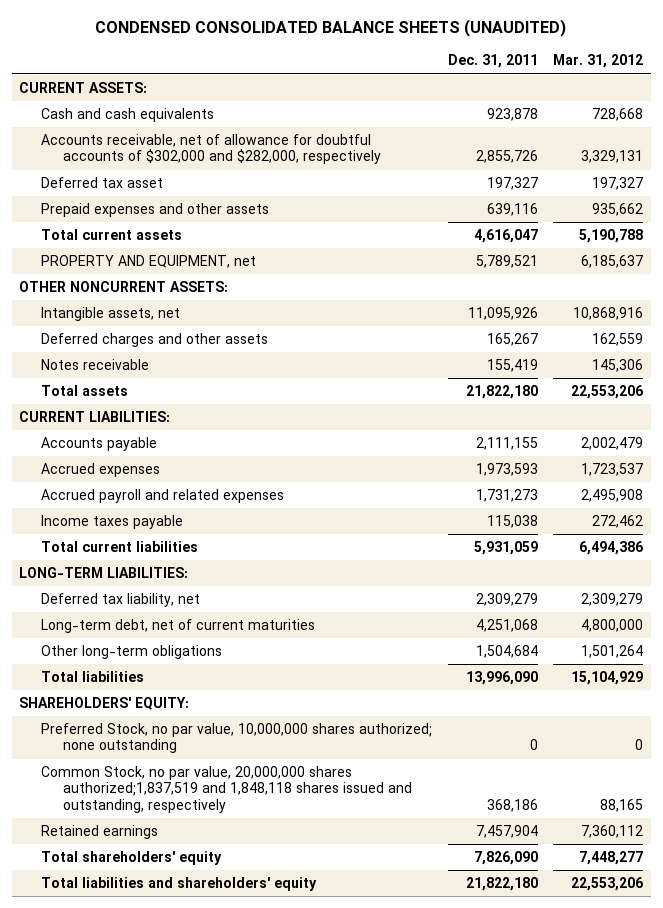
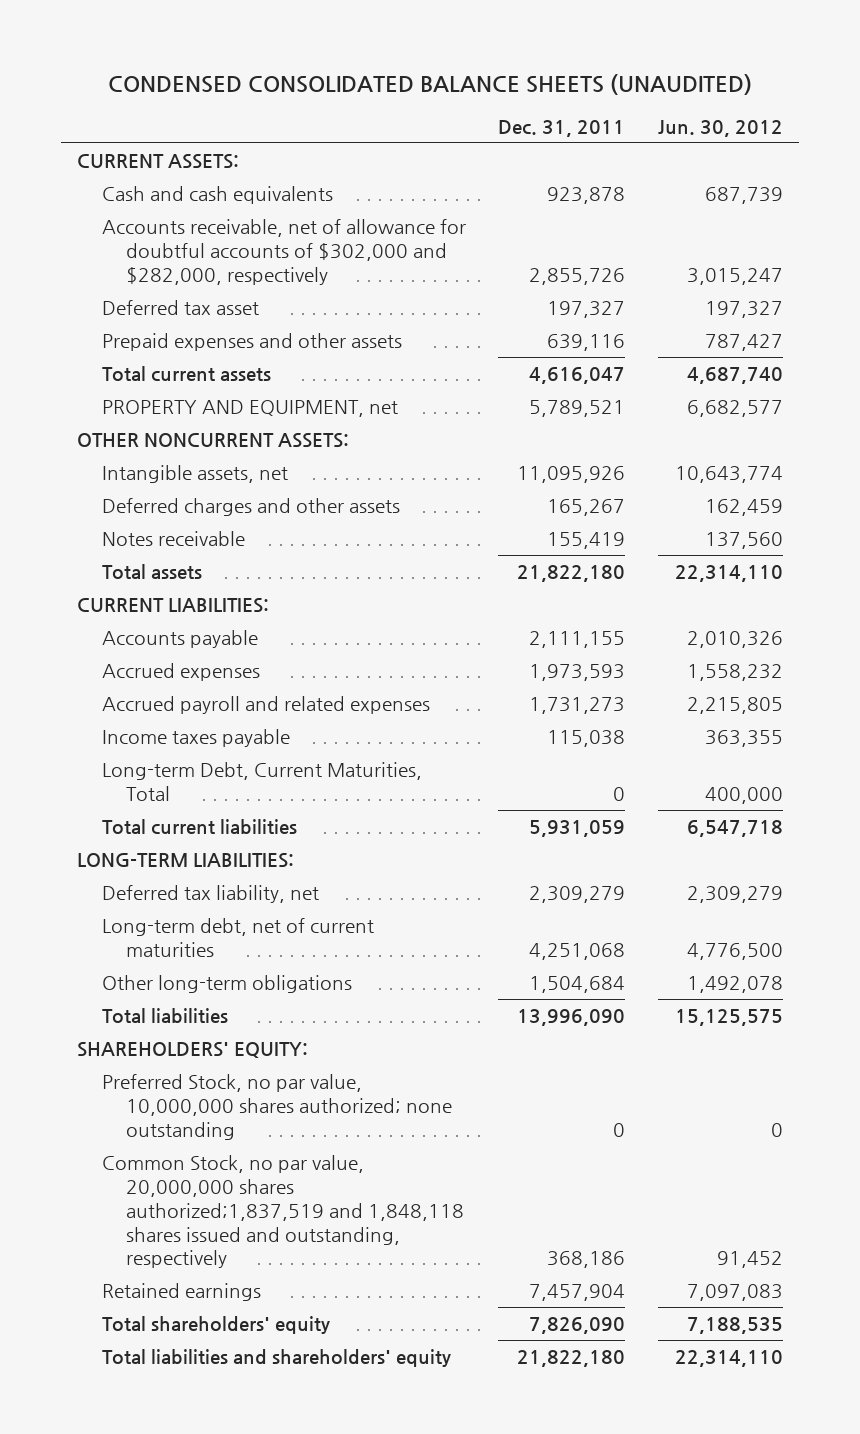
[553,54,644,69] Mar. 31, 2012 -> none
none -> [657,120,783,138] Jun. 30, 2012
none -> [101,762,422,802] Long-term Debt, Current Maturities, Total

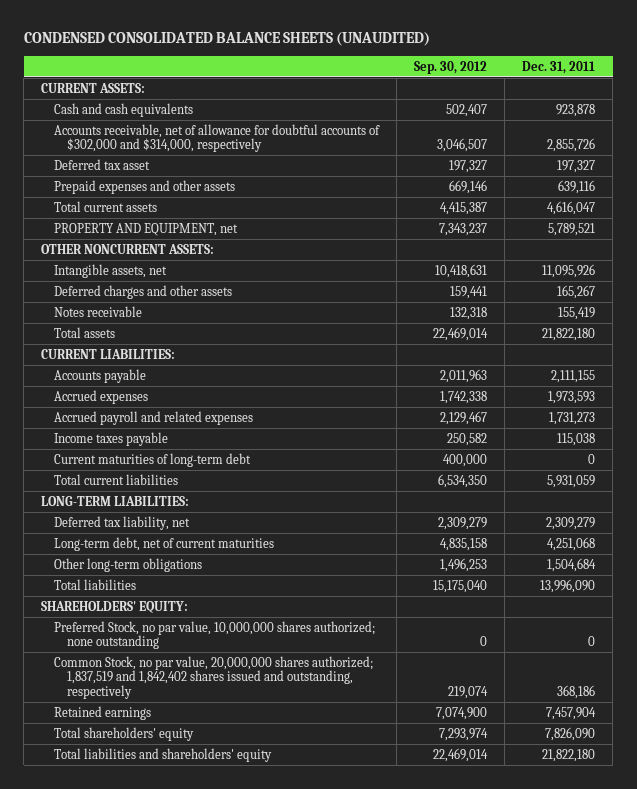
[657,120,783,138] Jun. 30, 2012 -> none
none -> [414,60,488,74] Sep. 30, 2012
[101,219,466,285] Accounts receivable, net of allowance for doubtful accounts of $302,000 and $282,000, respectively -> [54,123,381,153] Accounts receivable, net of allowance for doubtful accounts of $302,000 and $314,000, respectively
[101,762,422,802] Long-term Debt, Current Maturities, Total -> [54,452,252,467] Current maturities of long-term debt
[101,1155,465,1269] Common Stock, no par value, 20,000,000 shares authorized;1,837,519 and 1,848,118 shares issued and outstanding, respectively -> [54,655,374,700] Common Stock, no par value, 20,000,000 shares authorized; 1,837,519 and 1,842,402 shares issued and outstanding, respectively

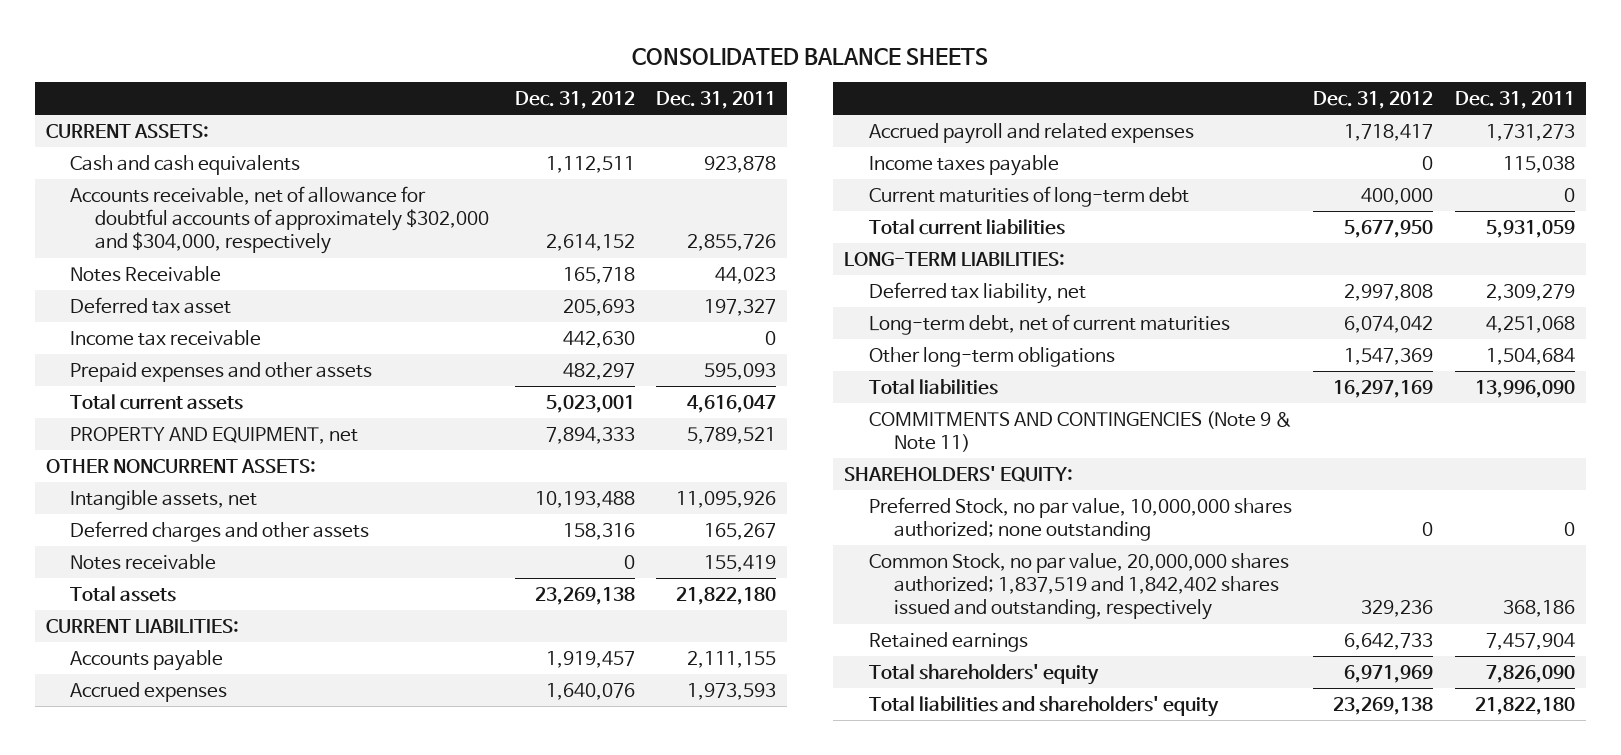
[23,32,430,47] CONDENSED CONSOLIDATED BALANCE SHEETS (UNAUDITED) -> [632,47,989,65] CONSOLIDATED BALANCE SHEETS
[414,60,488,74] Sep. 30, 2012 -> none
none -> [514,90,635,109] Dec. 31, 2012
[54,123,381,153] Accounts receivable, net of allowance for doubtful accounts of $302,000 and $314,000, respectively -> [70,185,490,255] Accounts receivable, net of allowance for doubtful accounts of approximately $302,000 and $304,000, respectively
none -> [70,265,222,282] Notes Receivable
none -> [70,329,262,346] Income tax receivable
[558,179,596,194] 639,116 -> [704,362,777,380] 595,093
none -> [869,410,1293,453] COMMITMENTS AND CONTINGENCIES (Note 9 & Note 11)

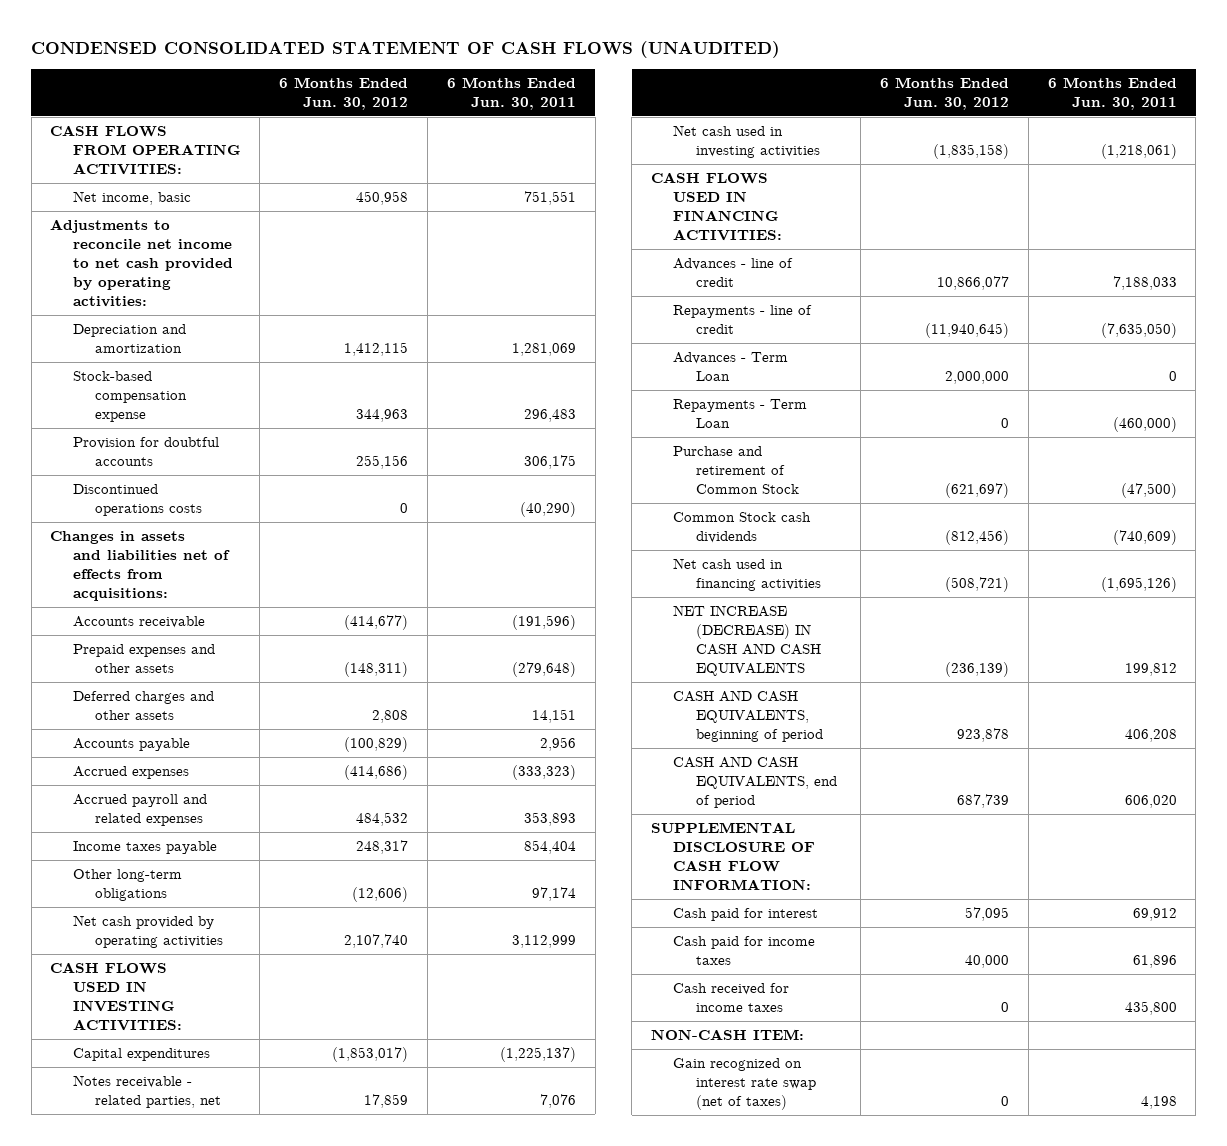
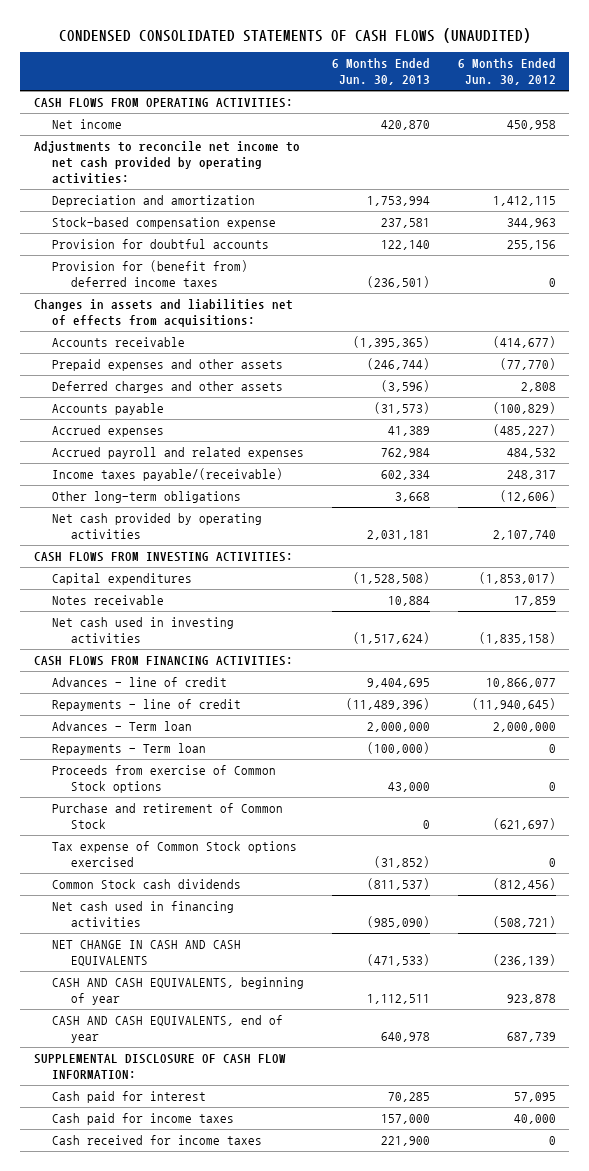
[31,40,781,58] CONDENSED CONSOLIDATED STATEMENT OF CASH FLOWS (UNAUDITED) -> [58,27,531,43] CONDENSED CONSOLIDATED STATEMENTS OF CASH FLOWS (UNAUDITED)
[446,76,576,110] 6 Months Ended Jun. 30, 2011 -> none
none -> [332,58,431,86] 6 Months Ended Jun. 30, 2013
[72,191,191,206] Net income, basic -> [52,119,123,130] Net income
[72,484,202,517] Discontinued operations costs -> none
none -> [52,260,249,288] Provision for (benefit from) deferred income taxes
[344,662,409,678] (148,311) -> [499,358,556,371] (77,770)
[344,765,409,781] (414,686) -> [492,424,556,437] (485,227)
[72,841,217,855] Income taxes payable -> [52,468,284,482] Income taxes payable/(receivable)
[50,962,182,1031] CASH FLOWS USED IN INVESTING ACTIVITIES: -> [33,552,293,563] CASH FLOWS FROM INVESTING ACTIVITIES:
[72,1075,221,1109] Notes receivable - related parties, net -> [52,595,165,606] Notes receivable
[651,172,783,241] CASH FLOWS USED IN FINANCING ACTIVITIES: -> [33,656,293,667] CASH FLOWS FROM FINANCING ACTIVITIES:
[673,352,789,382] Advances - Term Loan -> [52,721,193,732] Advances - Term loan
[673,399,808,429] Repayments - Term Loan -> [52,743,207,756] Repayments - Term loan
none -> [52,765,277,794] Proceeds from exercise of Common Stock options
none -> [52,841,298,868] Tax expense of Common Stock options exercised
[673,605,821,676] NET INCREASE (DECREASE) IN CASH AND CASH EQUIVALENTS -> [52,940,242,967] NET CHANGE IN CASH AND CASH EQUIVALENTS
[673,690,823,743] CASH AND CASH EQUIVALENTS, beginning of period -> [52,977,305,1006] CASH AND CASH EQUIVALENTS, beginning of year
[673,756,837,809] CASH AND CASH EQUIVALENTS, end of period -> [52,1015,284,1044] CASH AND CASH EQUIVALENTS, end of year
[651,1029,805,1041] NON-CASH ITEM: -> none
[673,1058,816,1111] Gain recognized on interest rate swap (net of taxes) -> none

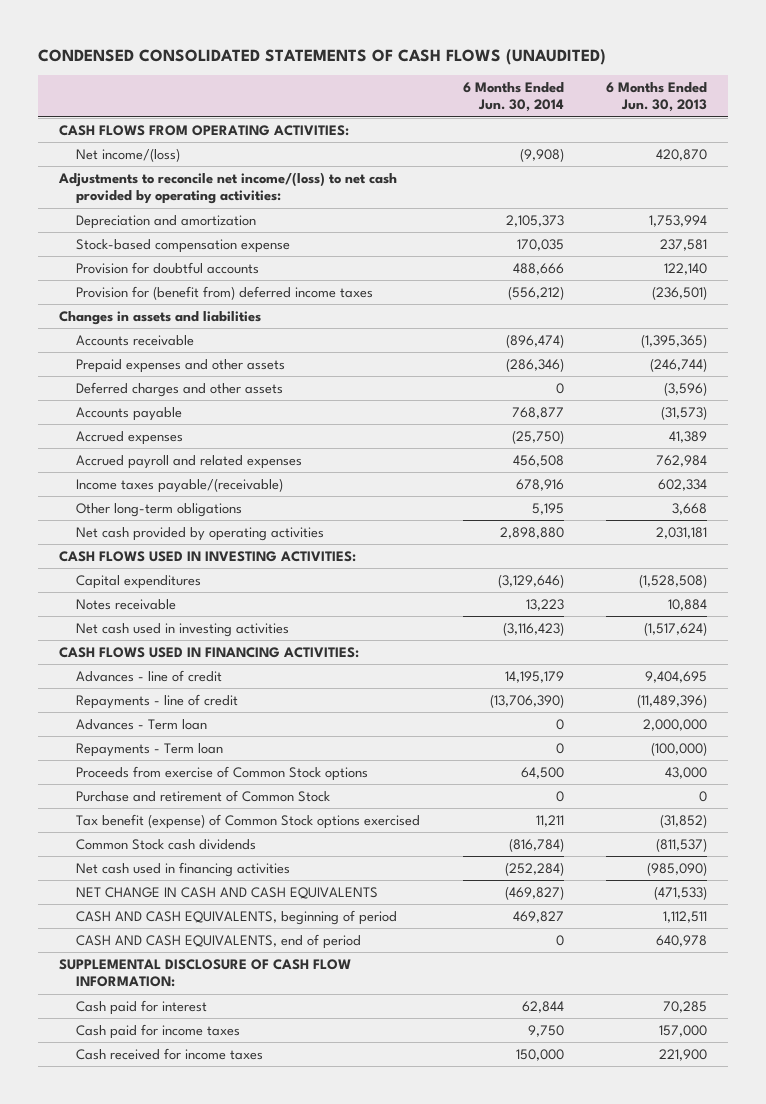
[457,58,556,86] 6 Months Ended Jun. 30, 2012 -> none
none -> [462,82,564,113] 6 Months Ended Jun. 30, 2014
[52,119,123,130] Net income -> [76,148,181,163] Net income/(loss)
[33,141,300,185] Adjustments to reconcile net income to net cash provided by operating activities: -> [58,172,398,205] Adjustments to reconcile net income/(loss) to net cash provided by operating activities:
[33,299,293,328] Changes in assets and liabilities net of effects from acquisitions: -> [59,311,262,326] Changes in assets and liabilities
[33,552,293,563] CASH FLOWS FROM INVESTING ACTIVITIES: -> [59,551,357,563] CASH FLOWS USED IN INVESTING ACTIVITIES:
[33,656,293,667] CASH FLOWS FROM FINANCING ACTIVITIES: -> [59,647,360,659] CASH FLOWS USED IN FINANCING ACTIVITIES:
[52,841,298,868] Tax expense of Common Stock options exercised -> [76,814,421,830] Tax benefit (expense) of Common Stock options exercised
[52,977,305,1006] CASH AND CASH EQUIVALENTS, beginning of year -> [76,910,398,926] CASH AND CASH EQUIVALENTS, beginning of period
[52,1015,284,1044] CASH AND CASH EQUIVALENTS, end of year -> [76,934,362,950] CASH AND CASH EQUIVALENTS, end of period

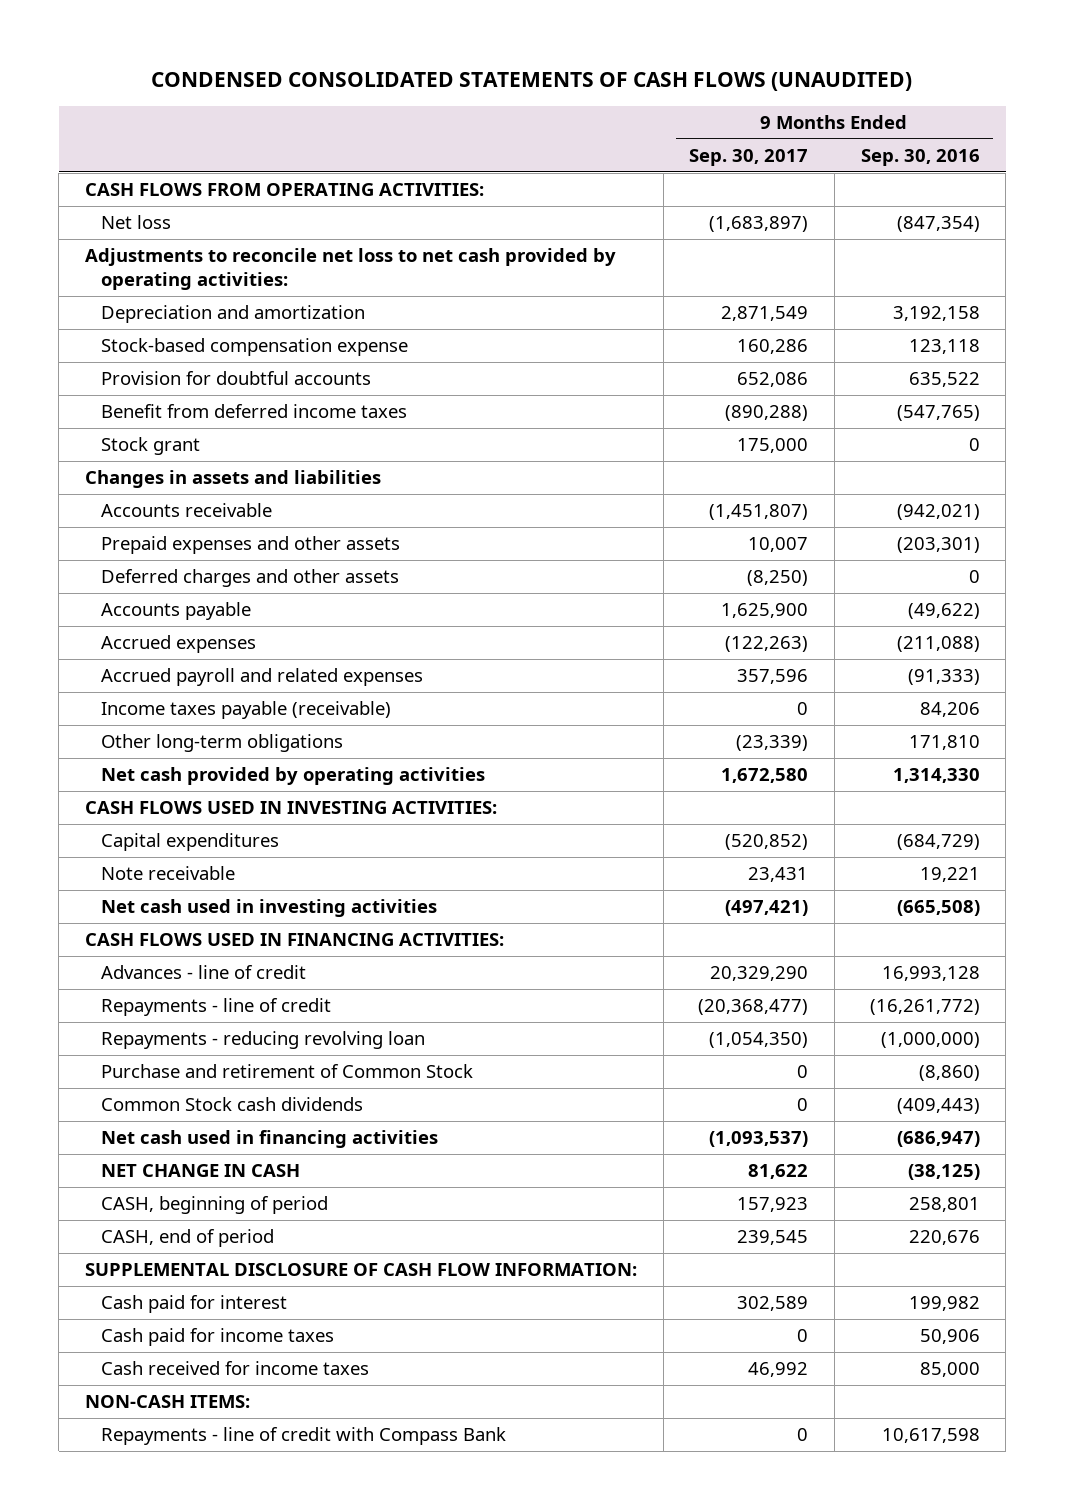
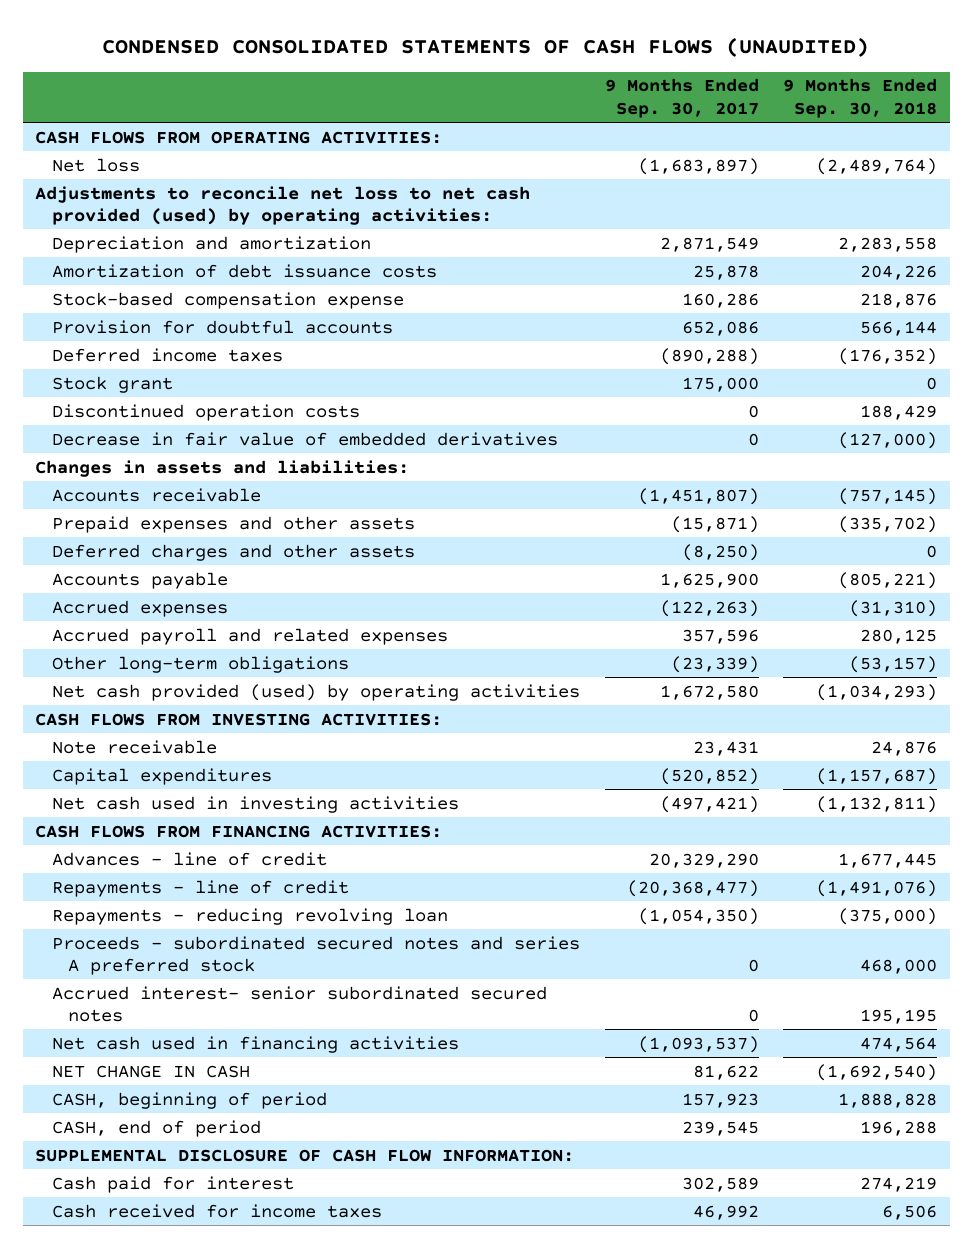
[860,148,980,166] Sep. 30, 2016 -> none
none -> [783,78,938,118] 9 Months Ended Sep. 30, 2018
[84,248,616,290] Adjustments to reconcile net loss to net cash provided by operating activities: -> [35,185,531,226] Adjustments to reconcile net loss to net cash provided (used) by operating activities:
none -> [51,263,437,278] Amortization of debt issuance costs
[100,404,407,419] Benefit from deferred income taxes -> [51,347,283,362] Deferred income taxes
none -> [51,403,360,421] Discontinued operation costs
none -> [51,431,558,446] Decrease in fair value of embedded derivatives
[84,470,381,489] Changes in assets and liabilities -> [35,459,410,477] Changes in assets and liabilities:
[748,537,809,553] 10,007 -> [670,515,759,533] (15,871)
[100,701,391,720] Income taxes payable (receivable) -> none
[100,767,485,786] Net cash provided by operating activities -> [51,683,580,701] Net cash provided (used) by operating activities
[84,801,497,815] CASH FLOWS USED IN INVESTING ACTIVITIES: -> [35,712,443,726] CASH FLOWS FROM INVESTING ACTIVITIES:
[100,833,279,852] Capital expenditures -> [51,767,272,785] Capital expenditures
[84,933,504,947] CASH FLOWS USED IN FINANCING ACTIVITIES: -> [35,824,443,838] CASH FLOWS FROM FINANCING ACTIVITIES:
[100,1064,473,1079] Purchase and retirement of Common Stock -> none
[100,1097,363,1112] Common Stock cash dividends -> none
none -> [51,935,580,976] Proceeds - subordinated secured notes and series A preferred stock
none -> [51,985,547,1023] Accrued interest- senior subordinated secured notes
[100,1328,334,1347] Cash paid for income taxes -> none
[84,1395,250,1409] NON-CASH ITEMS: -> none
[100,1427,506,1446] Repayments - line of credit with Compass Bank -> none

